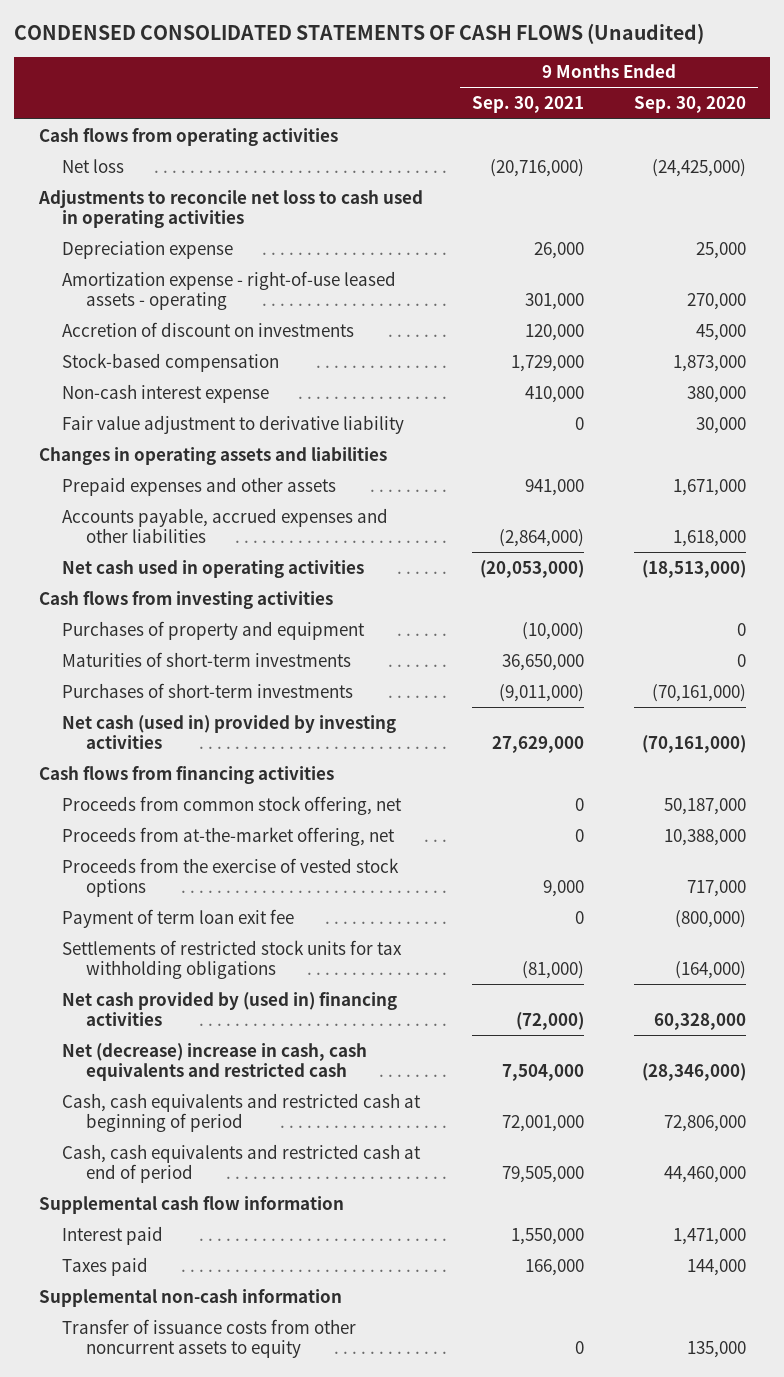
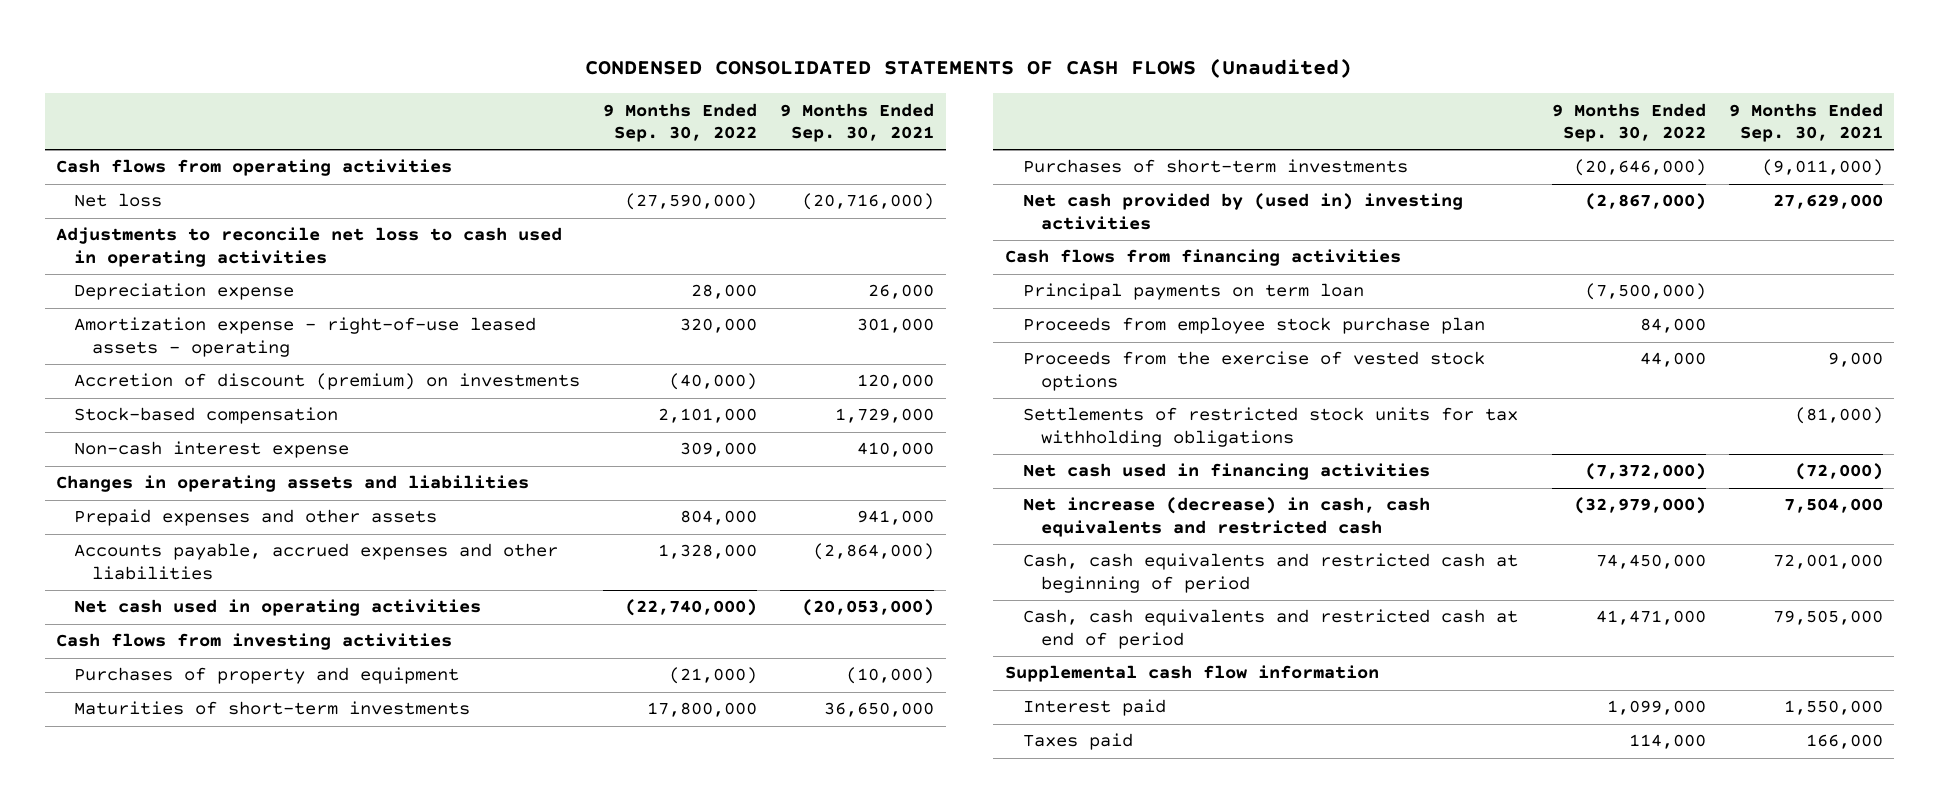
[633,96,746,114] Sep. 30, 2020 -> none
none -> [603,102,758,142] 9 Months Ended Sep. 30, 2022
[62,321,355,337] Accretion of discount on investments -> [74,373,581,391] Accretion of discount (premium) on investments
[62,414,405,434] Fair value adjustment to derivative liability -> none
[62,714,397,749] Net cash (used in) provided by investing activities -> [1022,193,1463,230] Net cash provided by (used in) investing activities
[62,795,403,815] Proceeds from common stock offering, net -> none
[62,826,396,846] Proceeds from at-the-market offering, net -> none
none -> [1022,283,1364,301] Principal payments on term loan
none -> [1022,317,1485,335] Proceeds from employee stock purchase plan
[62,908,295,928] Payment of term loan exit fee -> none
[62,991,398,1026] Net cash provided by (used in) financing activities -> [1022,463,1430,481] Net cash used in financing activities
[62,1042,368,1081] Net (decrease) increase in cash, cash equivalents and restricted cash -> [1022,497,1430,537] Net increase (decrease) in cash, cash equivalents and restricted cash
[38,1288,342,1307] Supplemental non-cash information -> none
[62,1318,357,1358] Transfer of issuance costs from other noncurrent assets to equity -> none

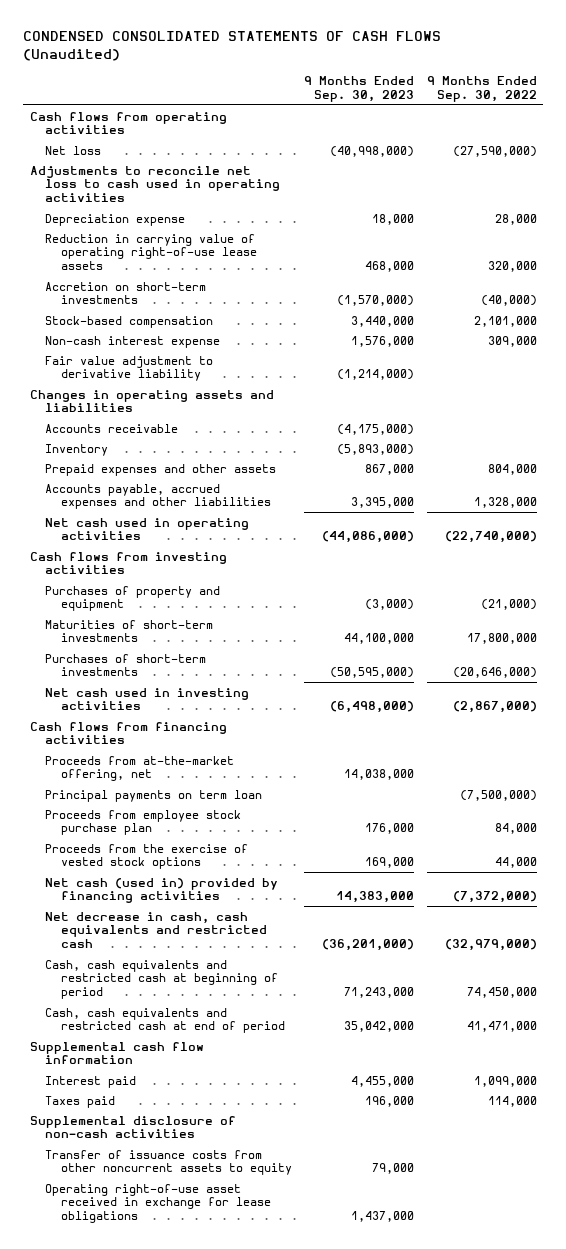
[780,102,935,142] 9 Months Ended Sep. 30, 2021 -> none
none -> [304,75,415,102] 9 Months Ended Sep. 30, 2023
[74,317,537,357] Amortization expense - right-of-use leased assets - operating -> none
none -> [45,233,257,271] Reduction in carrying value of operating right-of-use lease assets
[74,373,581,391] Accretion of discount (premium) on investments -> [45,281,207,305] Accretion on short-term investments
none -> [45,355,214,382] Fair value adjustment to derivative liability
none -> [45,423,179,433] Accounts receivable
none -> [45,443,109,456] Inventory
[1022,193,1463,230] Net cash provided by (used in) investing activities -> [45,687,250,711] Net cash used in investing activities
none -> [45,755,235,782] Proceeds from at-the-market offering, net
[1022,407,1518,447] Settlements of restricted stock units for tax withholding obligations -> none
[1022,463,1430,481] Net cash used in financing activities -> [45,877,279,904] Net cash (used in) provided by financing activities
[1022,497,1430,537] Net increase (decrease) in cash, cash equivalents and restricted cash -> [45,911,267,949] Net decrease in cash, cash equivalents and restricted cash
none -> [29,1115,236,1139] Supplemental disclosure of non-cash activities
none -> [45,1149,292,1176] Transfer of issuance costs from other noncurrent assets to equity
none -> [45,1183,271,1224] Operating right-of-use asset received in exchange for lease obligations

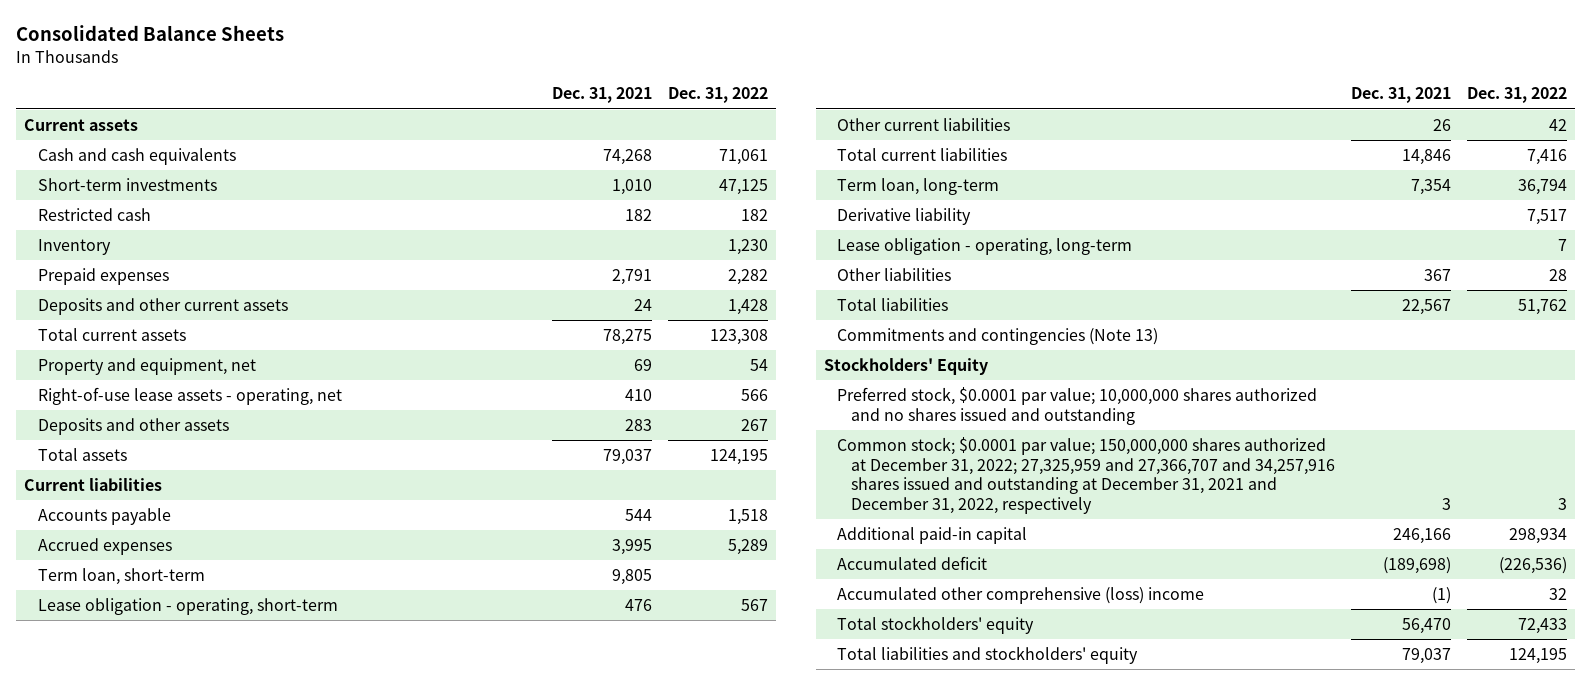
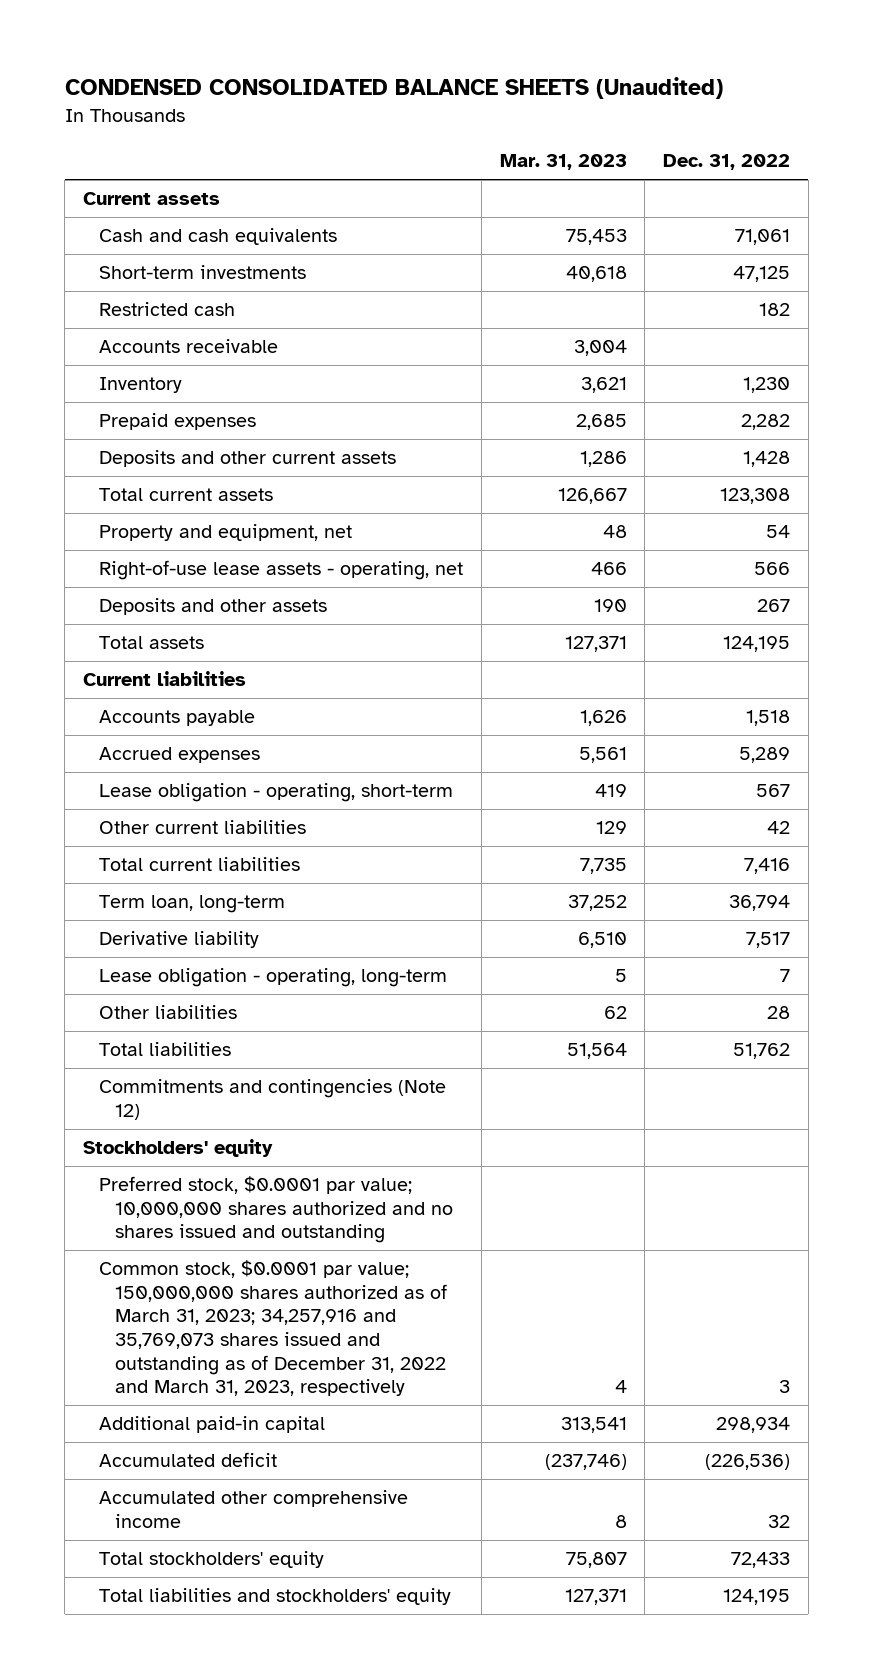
[16,25,285,42] Consolidated Balance Sheets -> [64,77,723,100] CONDENSED CONSOLIDATED BALANCE SHEETS (Unaudited)
[551,87,652,104] Dec. 31, 2021 -> none
none -> [499,154,627,171] Mar. 31, 2023
none -> [99,339,279,354] Accounts receivable
[38,567,206,585] Term loan, short-term -> none
[837,327,1159,345] Commitments and contingencies (Note 13) -> [99,1079,447,1120] Commitments and contingencies (Note 12)
[823,357,988,375] Stockholders' Equity -> [82,1139,273,1158] Stockholders' equity
[837,436,1336,515] Common stock; $0.0001 par value; 150,000,000 shares authorized at December 31, 2022; 27,325,959 and 27,366,707 and 34,257,916 shares issued and outstanding at December 31, 2021 and December 31, 2022, respectively -> [99,1260,448,1397] Common stock, $0.0001 par value; 150,000,000 shares authorized as of March 31, 2023; 34,257,916 and 35,769,073 shares issued and outstanding as of December 31, 2022 and March 31, 2023, respectively
[837,586,1205,604] Accumulated other comprehensive (loss) income -> [99,1490,409,1528] Accumulated other comprehensive income

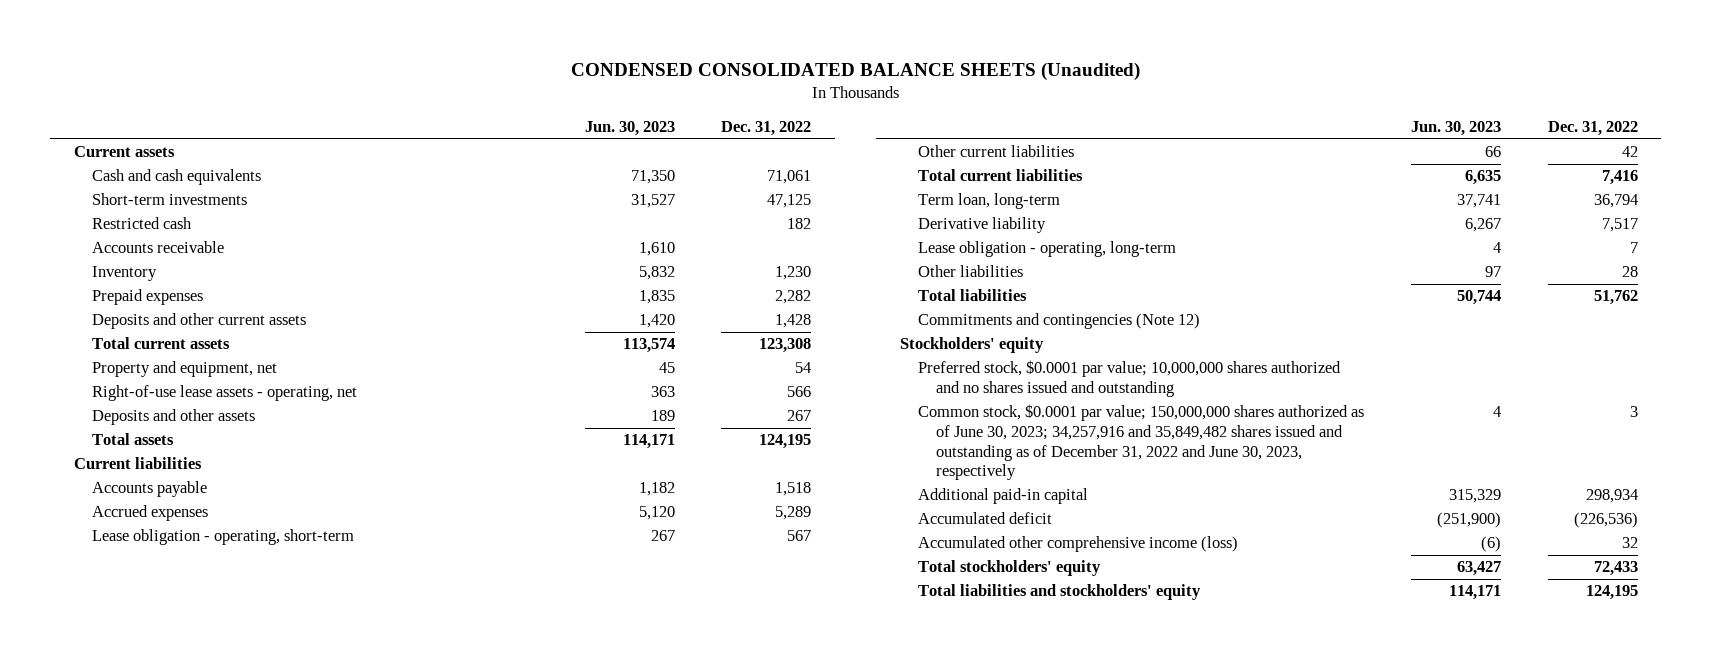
[499,154,627,171] Mar. 31, 2023 -> none
none -> [584,121,675,137] Jun. 30, 2023
[99,1260,448,1397] Common stock, $0.0001 par value; 150,000,000 shares authorized as of March 31, 2023; 34,257,916 and 35,769,073 shares issued and outstanding as of December 31, 2022 and March 31, 2023, respectively -> [917,404,1364,481] Common stock, $0.0001 par value; 150,000,000 shares authorized as of June 30, 2023; 34,257,916 and 35,849,482 shares issued and outstanding as of December 31, 2022 and June 30, 2023, respectively
[99,1490,409,1528] Accumulated other comprehensive income -> [917,536,1238,553] Accumulated other comprehensive income (loss)

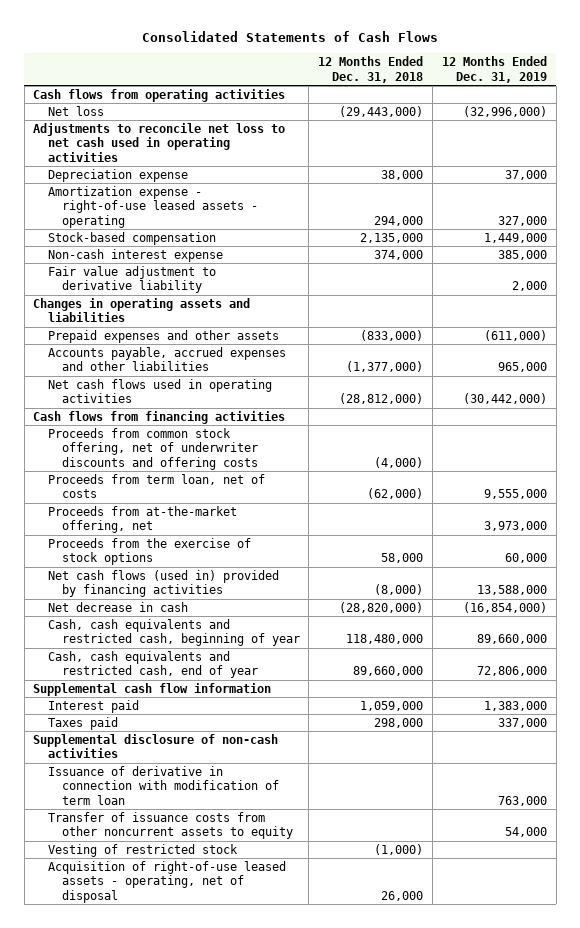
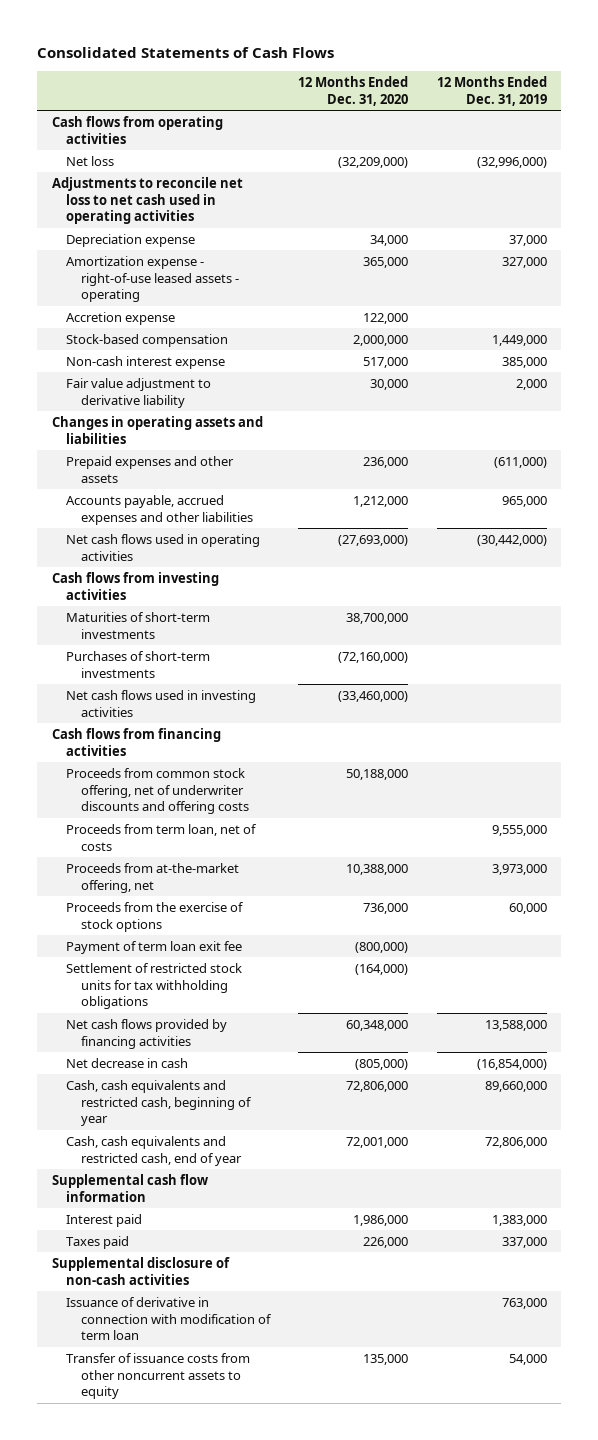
[318,56,424,83] 12 Months Ended Dec. 31, 2018 -> none
none -> [298,75,409,106] 12 Months Ended Dec. 31, 2020
none -> [66,311,176,325] Accretion expense
none -> [51,571,219,600] Cash flows from investing activities
none -> [66,611,211,639] Maturities of short-term investments
none -> [66,650,211,678] Purchases of short-term investments
none -> [66,689,257,717] Net cash flows used in investing activities
none -> [66,940,243,954] Payment of term loan exit fee
none -> [66,962,243,1010] Settlement of restricted stock units for tax withholding obligations
[47,569,279,598] Net cash flows (used in) provided by financing activities -> [66,1018,228,1049] Net cash flows provided by financing activities
[47,843,238,857] Vesting of restricted stock -> none
[47,860,286,903] Acquisition of right-of-use leased assets - operating, net of disposal -> none

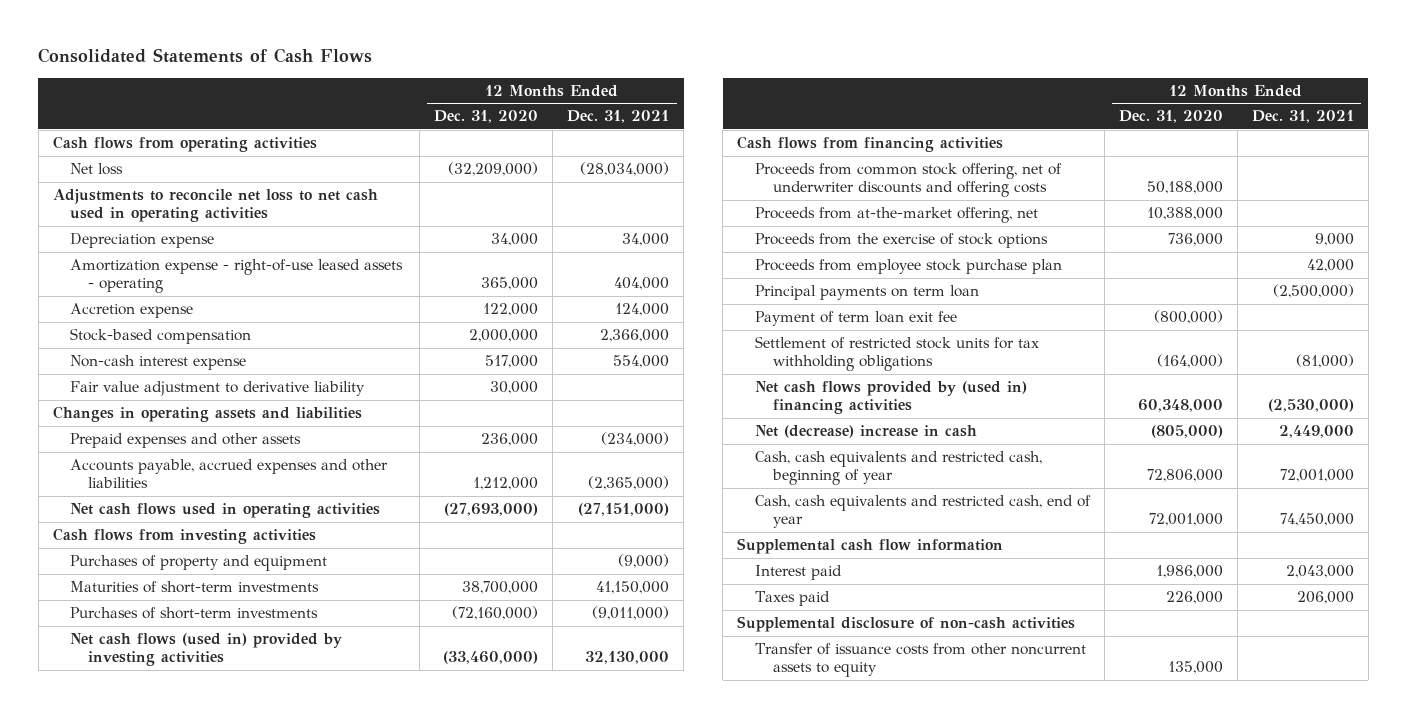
[436,75,547,106] 12 Months Ended Dec. 31, 2019 -> none
none -> [567,110,670,124] Dec. 31, 2021
none -> [70,555,328,572] Purchases of property and equipment
[66,689,257,717] Net cash flows used in investing activities -> [70,633,343,667] Net cash flows (used in) provided by investing activities
[66,823,258,851] Proceeds from term loan, net of costs -> none
none -> [754,259,1062,275] Proceeds from employee stock purchase plan
none -> [754,285,979,301] Principal payments on term loan
[66,1018,228,1049] Net cash flows provided by financing activities -> [754,381,1027,415] Net cash flows provided by (used in) financing activities
[66,1057,189,1068] Net decrease in cash -> [754,425,977,439] Net (decrease) increase in cash
[66,1296,273,1341] Issuance of derivative in connection with modification of term loan -> none

